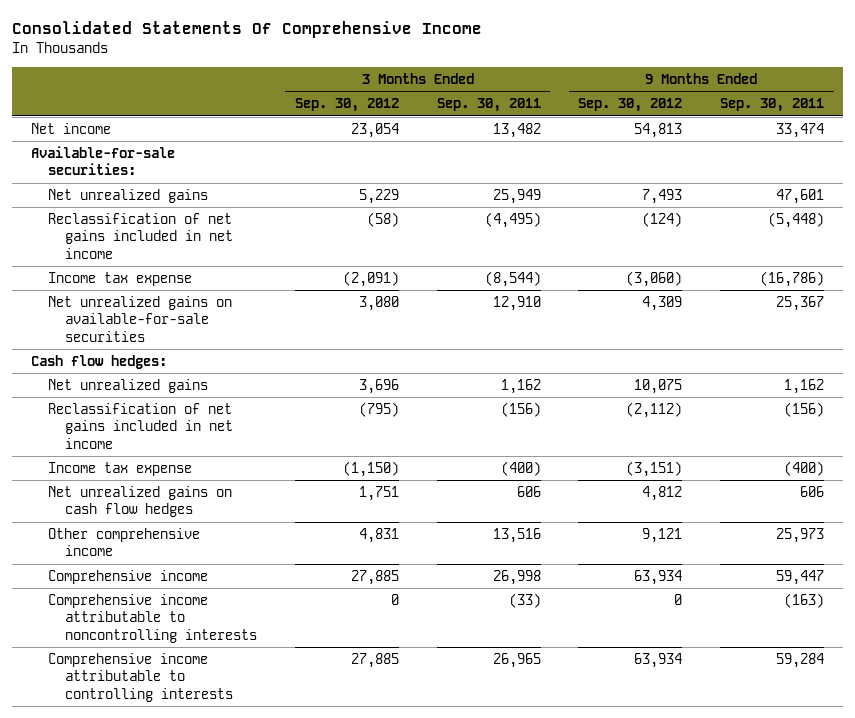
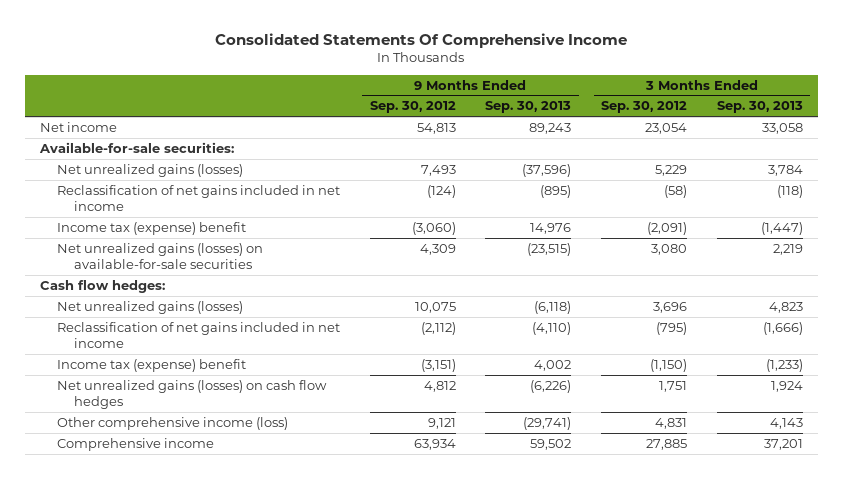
[436,98,541,113] Sep. 30, 2011 -> none
[720,98,825,113] Sep. 30, 2011 -> none
none -> [485,101,572,114] Sep. 30, 2013
none -> [716,101,803,114] Sep. 30, 2013
[47,189,208,204] Net unrealized gains -> [56,163,243,177] Net unrealized gains (losses)
[47,272,192,287] Income tax expense -> [56,221,246,235] Income tax (expense) benefit
[47,296,232,342] Net unrealized gains on available-for-sale securities -> [56,242,263,269] Net unrealized gains (losses) on available-for-sale securities
[47,379,208,394] Net unrealized gains -> [56,300,243,314] Net unrealized gains (losses)
[47,462,192,477] Income tax expense -> [56,358,246,372] Income tax (expense) benefit
[47,486,232,518] Net unrealized gains on cash flow hedges -> [56,379,327,409] Net unrealized gains (losses) on cash flow hedges
[47,528,200,557] Other comprehensive income -> [56,416,288,430] Other comprehensive income (loss)
[47,594,257,643] Comprehensive income attributable to noncontrolling interests -> none
[47,653,233,702] Comprehensive income attributable to controlling interests -> none

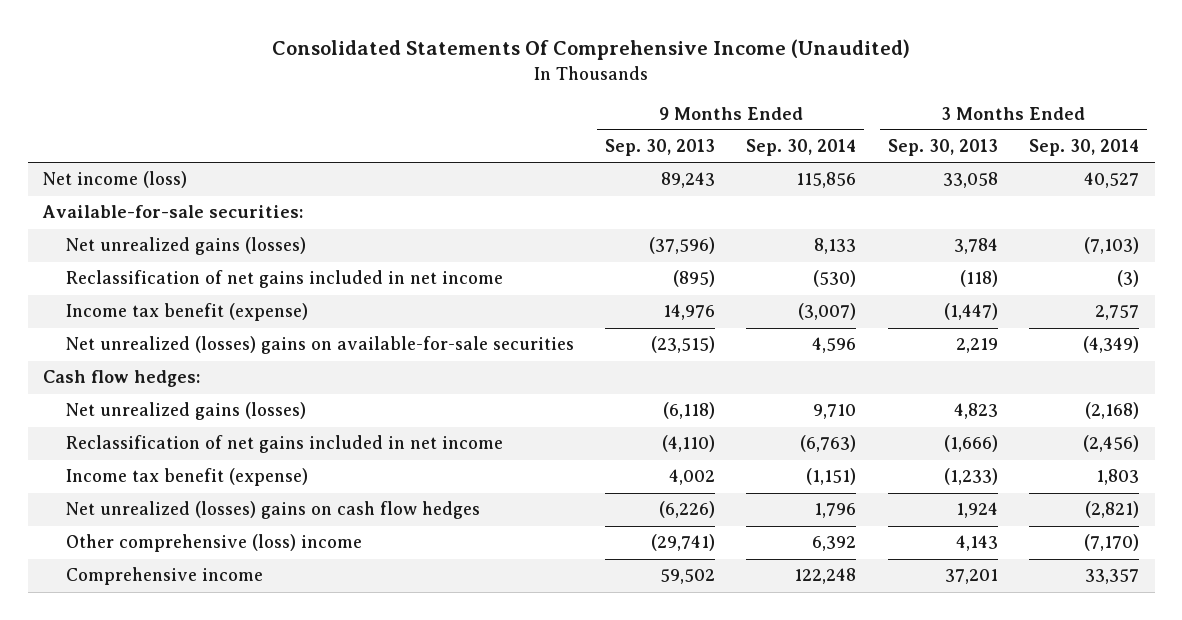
[215,32,628,48] Consolidated Statements Of Comprehensive Income -> [272,39,911,61] Consolidated Statements Of Comprehensive Income (Unaudited)
[369,101,456,114] Sep. 30, 2012 -> none
[601,101,688,114] Sep. 30, 2012 -> none
none -> [746,139,857,157] Sep. 30, 2014
none -> [1028,139,1139,157] Sep. 30, 2014
[39,121,117,132] Net income -> [43,171,188,189] Net income (loss)
[56,221,246,235] Income tax (expense) benefit -> [65,303,308,322] Income tax benefit (expense)
[56,242,263,269] Net unrealized gains (losses) on available-for-sale securities -> [65,336,574,355] Net unrealized (losses) gains on available-for-sale securities
[56,358,246,372] Income tax (expense) benefit -> [65,468,308,487] Income tax benefit (expense)
[56,379,327,409] Net unrealized gains (losses) on cash flow hedges -> [65,501,480,520] Net unrealized (losses) gains on cash flow hedges
[56,416,288,430] Other comprehensive income (loss) -> [65,534,362,553] Other comprehensive (loss) income

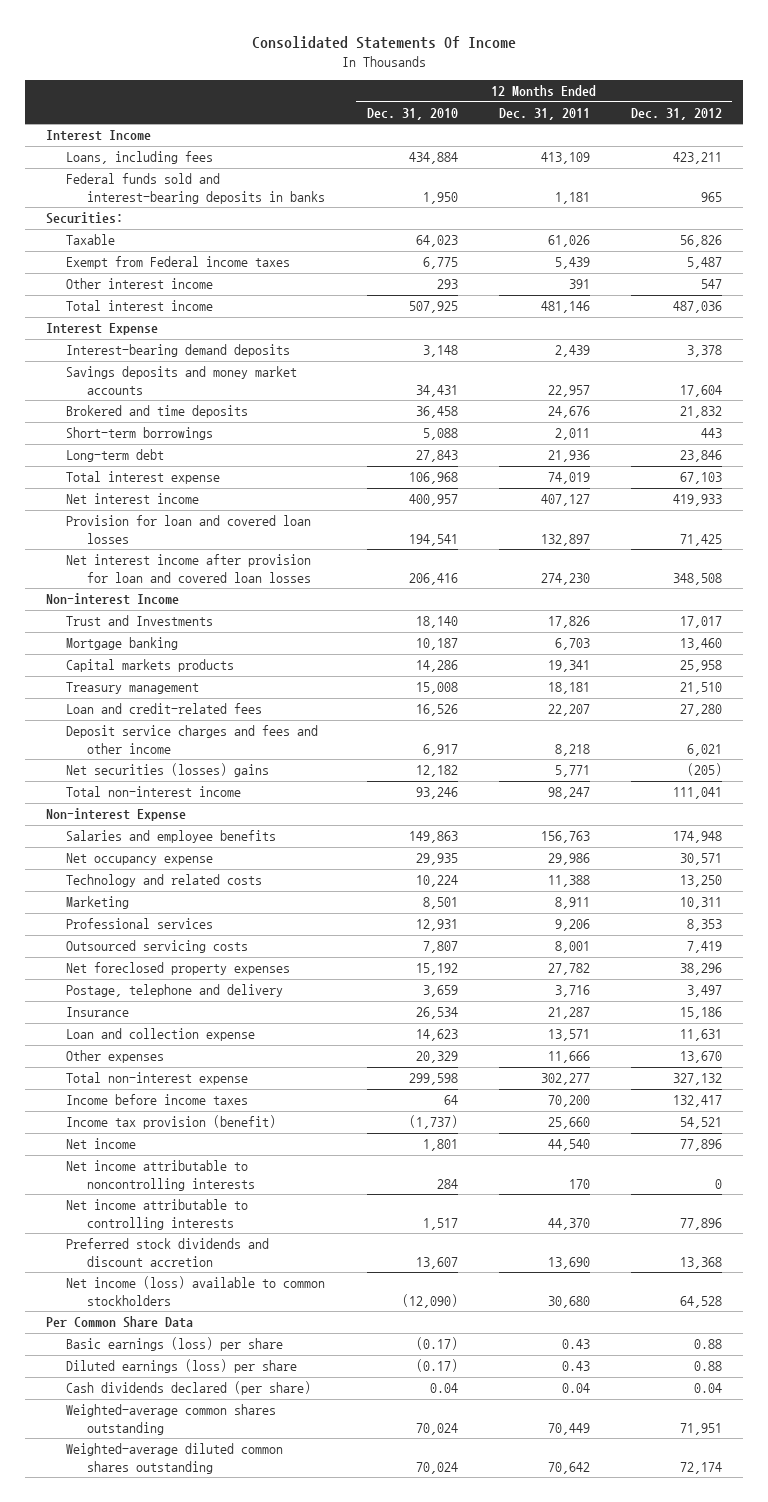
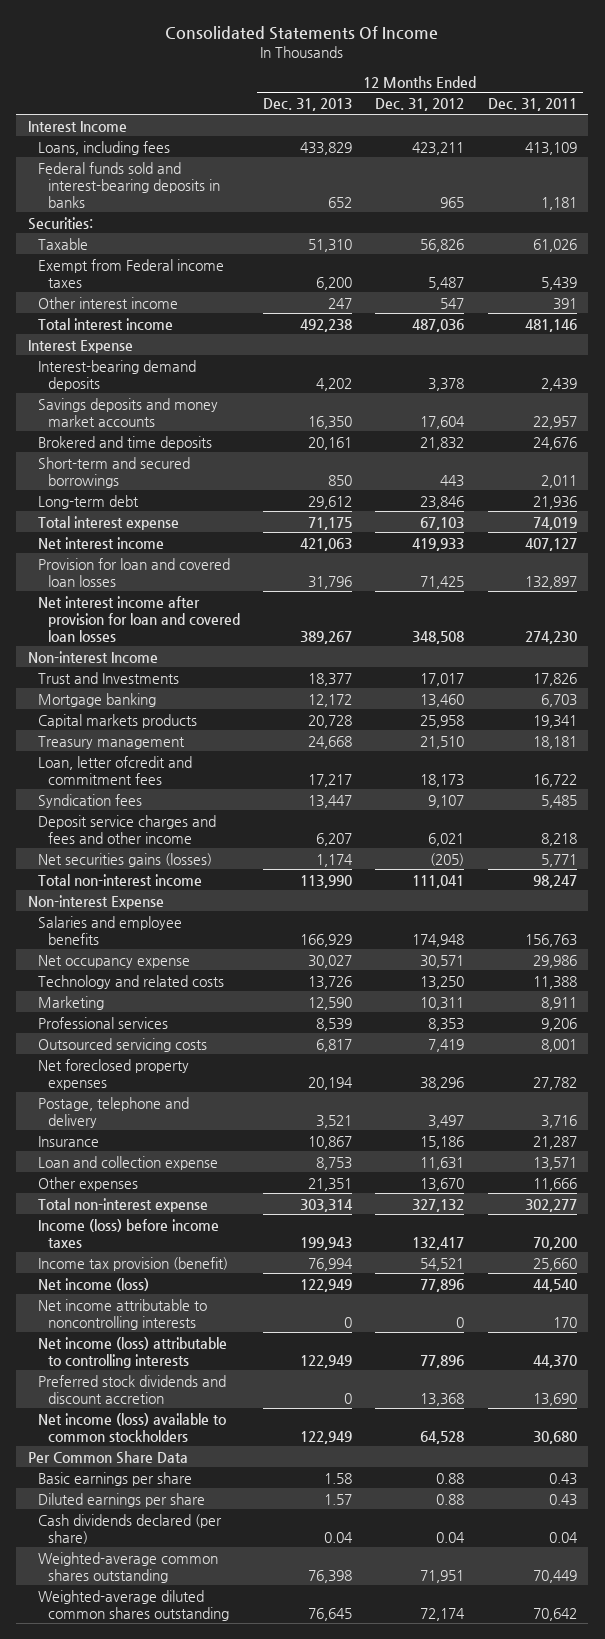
[366,108,458,121] Dec. 31, 2010 -> none
none -> [263,98,353,112] Dec. 31, 2013
[66,427,214,441] Short-term borrowings -> [37,456,190,488] Short-term and secured borrowings
[66,703,263,715] Loan and credit-related fees -> none
none -> [37,755,192,785] Loan, letter ofcredit and commitment fees
none -> [37,793,142,808] Syndication fees
[66,763,270,778] Net securities (losses) gains -> [37,852,212,867] Net securities gains (losses)
[66,1094,249,1106] Income before income taxes -> [37,1218,219,1248] Income (loss) before income taxes
[66,1138,137,1150] Net income -> [37,1277,149,1291] Net income (loss)
[66,1199,249,1230] Net income attributable to controlling interests -> [37,1336,227,1368] Net income (loss) attributable to controlling interests
[66,1337,284,1352] Basic earnings (loss) per share -> [37,1471,192,1486] Basic earnings per share
[66,1359,298,1374] Diluted earnings (loss) per share -> [37,1492,205,1507] Diluted earnings per share

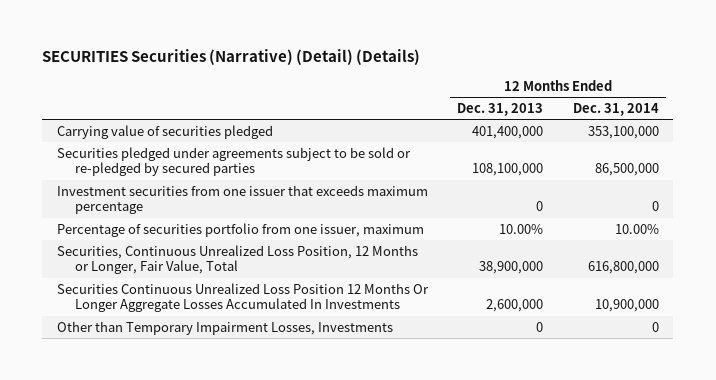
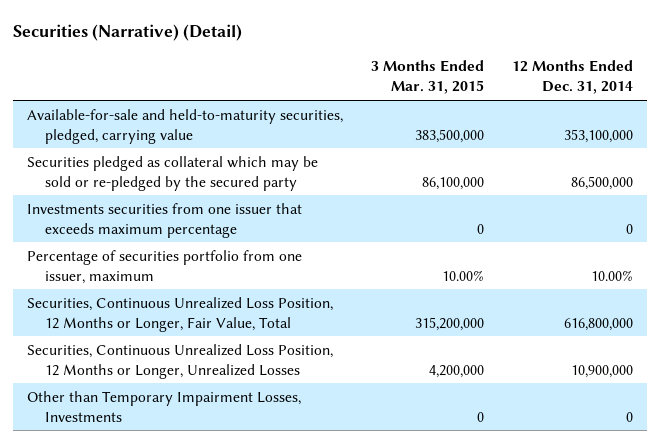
[42,49,421,66] SECURITIES Securities (Narrative) (Detail) (Details) -> [13,24,243,42] Securities (Narrative) (Detail)
[457,103,544,117] Dec. 31, 2013 -> none
none -> [371,60,485,95] 3 Months Ended Mar. 31, 2015
[56,124,273,139] Carrying value of securities pledged -> [27,108,344,144] Available-for-sale and held-to-maturity securities, pledged, carrying value
[56,146,411,177] Securities pledged under agreements subject to be sold or re-pledged by secured parties -> [27,155,319,191] Securities pledged as collateral which may be sold or re-pledged by the secured party
[56,184,428,215] Investment securities from one issuer that exceeds maximum percentage -> [27,202,303,238] Investments securities from one issuer that exceeds maximum percentage
[56,282,429,313] Securities Continuous Unrealized Loss Position 12 Months Or Longer Aggregate Losses Accumulated In Investments -> [27,343,334,379] Securities, Continuous Unrealized Loss Position, 12 Months or Longer, Unrealized Losses

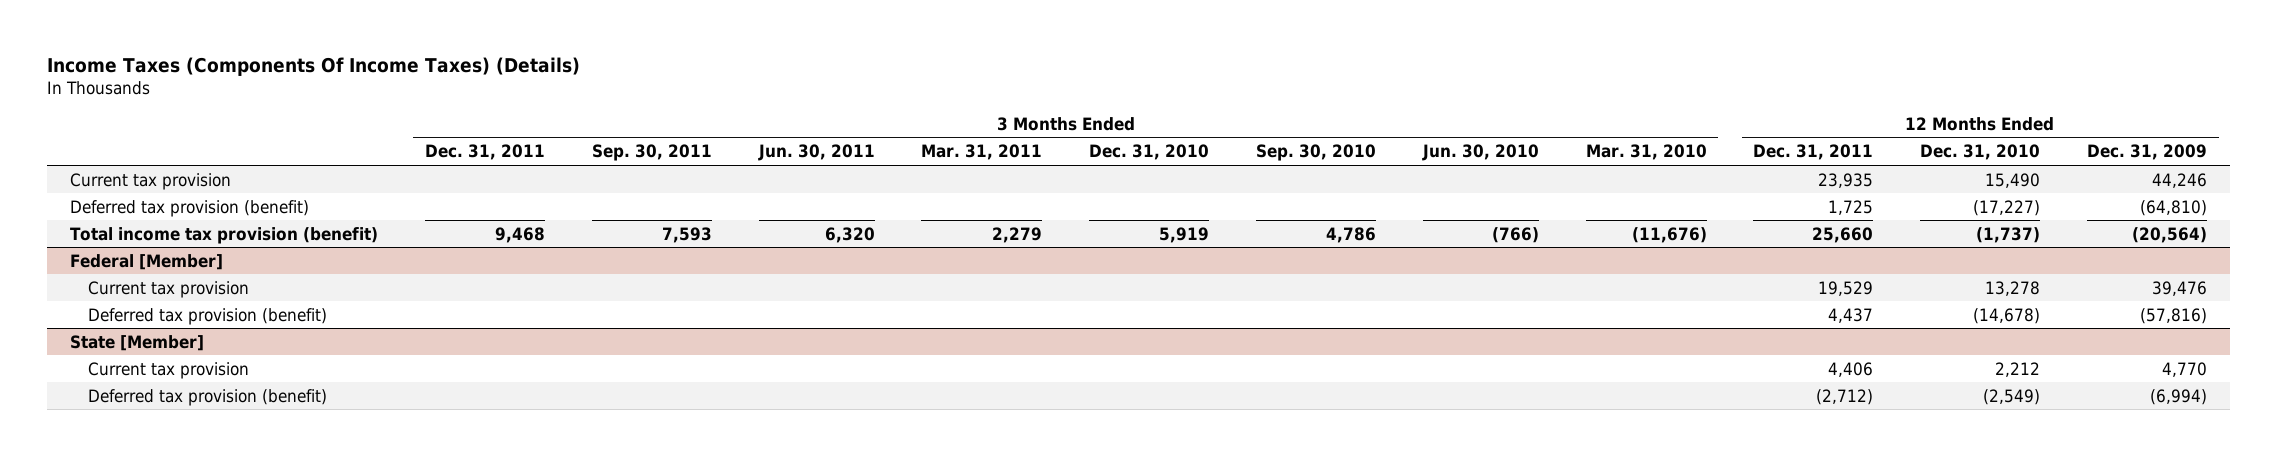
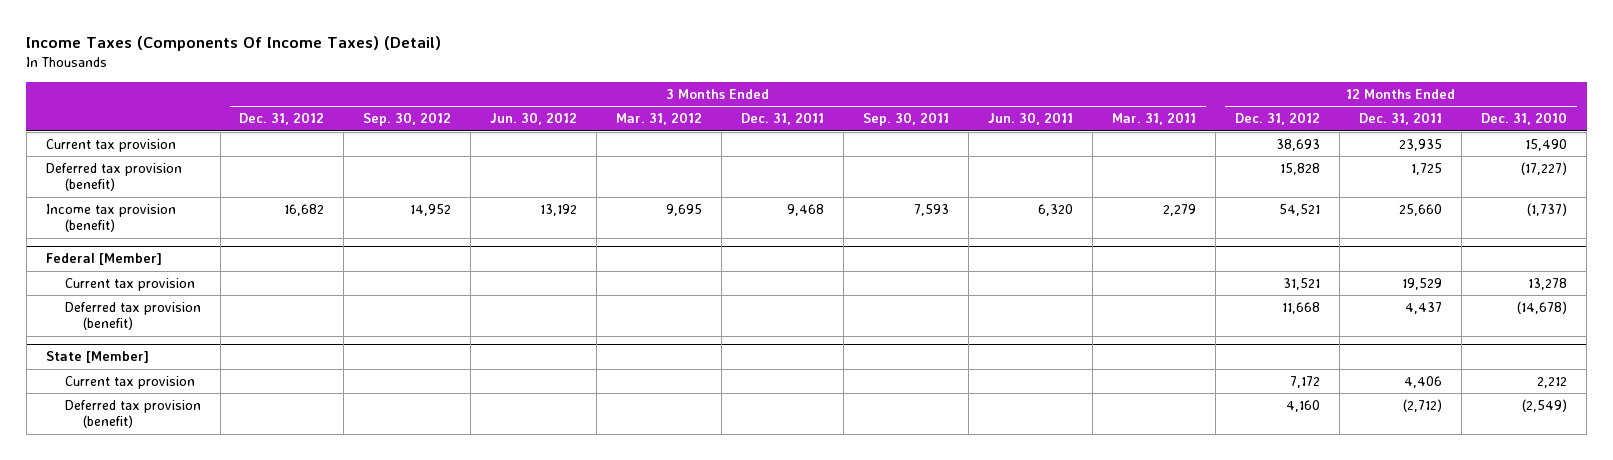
[46,57,580,77] Income Taxes (Components Of Income Taxes) (Details) -> [26,36,442,52] Income Taxes (Components Of Income Taxes) (Detail)
[1089,144,1210,161] Dec. 31, 2010 -> none
[1256,144,1377,162] Sep. 30, 2010 -> none
[1421,144,1539,162] Jun. 30, 2010 -> none
[1585,144,1707,161] Mar. 31, 2010 -> none
[2086,144,2207,161] Dec. 31, 2009 -> none
none -> [239,112,325,126] Dec. 31, 2012
none -> [363,112,452,127] Sep. 30, 2012
none -> [490,112,578,126] Jun. 30, 2012
none -> [616,112,703,126] Mar. 31, 2012
none -> [1235,112,1321,126] Dec. 31, 2012
[70,226,379,244] Total income tax provision (benefit) -> [45,204,176,233] Income tax provision (benefit)

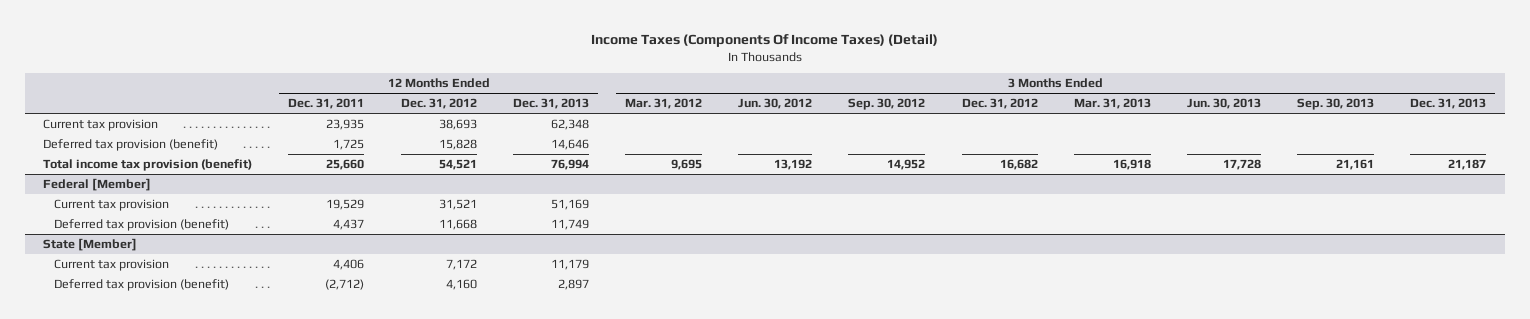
[741,112,825,126] Dec. 31, 2011 -> none
[863,112,950,127] Sep. 30, 2011 -> none
[988,112,1074,126] Jun. 30, 2011 -> none
[1112,112,1197,126] Mar. 31, 2011 -> none
[1481,112,1568,126] Dec. 31, 2010 -> none
none -> [512,98,589,110] Dec. 31, 2013
none -> [1073,98,1151,110] Mar. 31, 2013
none -> [1187,98,1262,110] Jun. 30, 2013
none -> [1297,98,1375,111] Sep. 30, 2013
none -> [1410,98,1487,110] Dec. 31, 2013
[45,204,176,233] Income tax provision (benefit) -> [43,158,253,171] Total income tax provision (benefit)

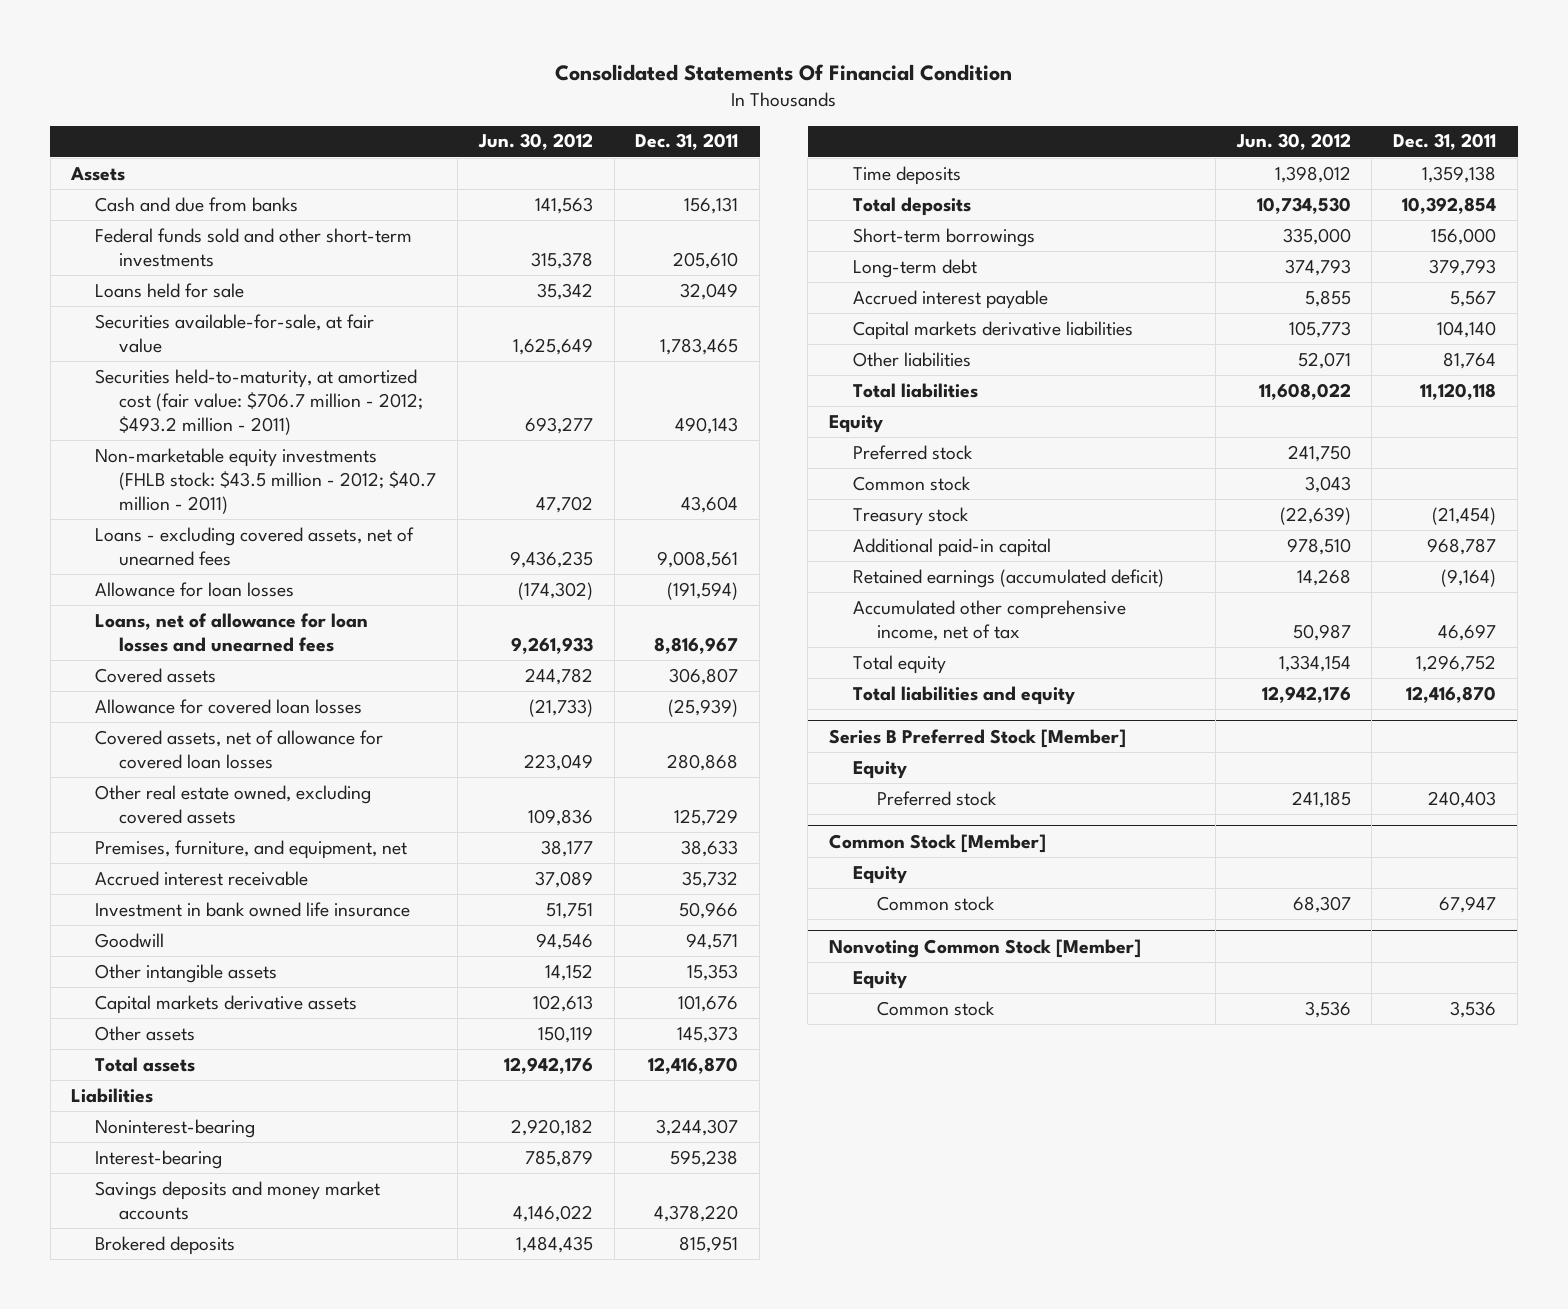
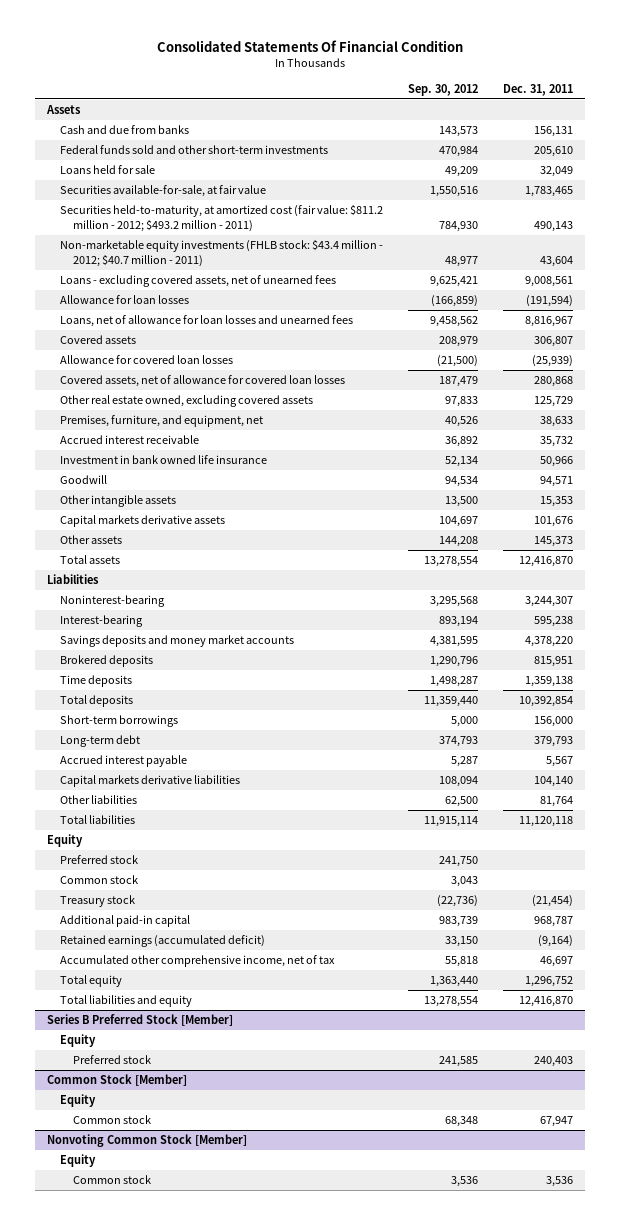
[477,133,593,151] Jun. 30, 2012 -> none
none -> [407,83,478,96] Sep. 30, 2012
[95,368,424,435] Securities held-to-maturity, at amortized cost (fair value: $706.7 million - 2012; $493.2 million - 2011) -> [60,204,384,232] Securities held-to-maturity, at amortized cost (fair value: $811.2 million - 2012; $493.2 million - 2011)
[95,447,437,514] Non-marketable equity investments (FHLB stock: $43.5 million - 2012; $40.7 million - 2011) -> [60,239,384,267] Non-marketable equity investments (FHLB stock: $43.4 million - 2012; $40.7 million - 2011)

